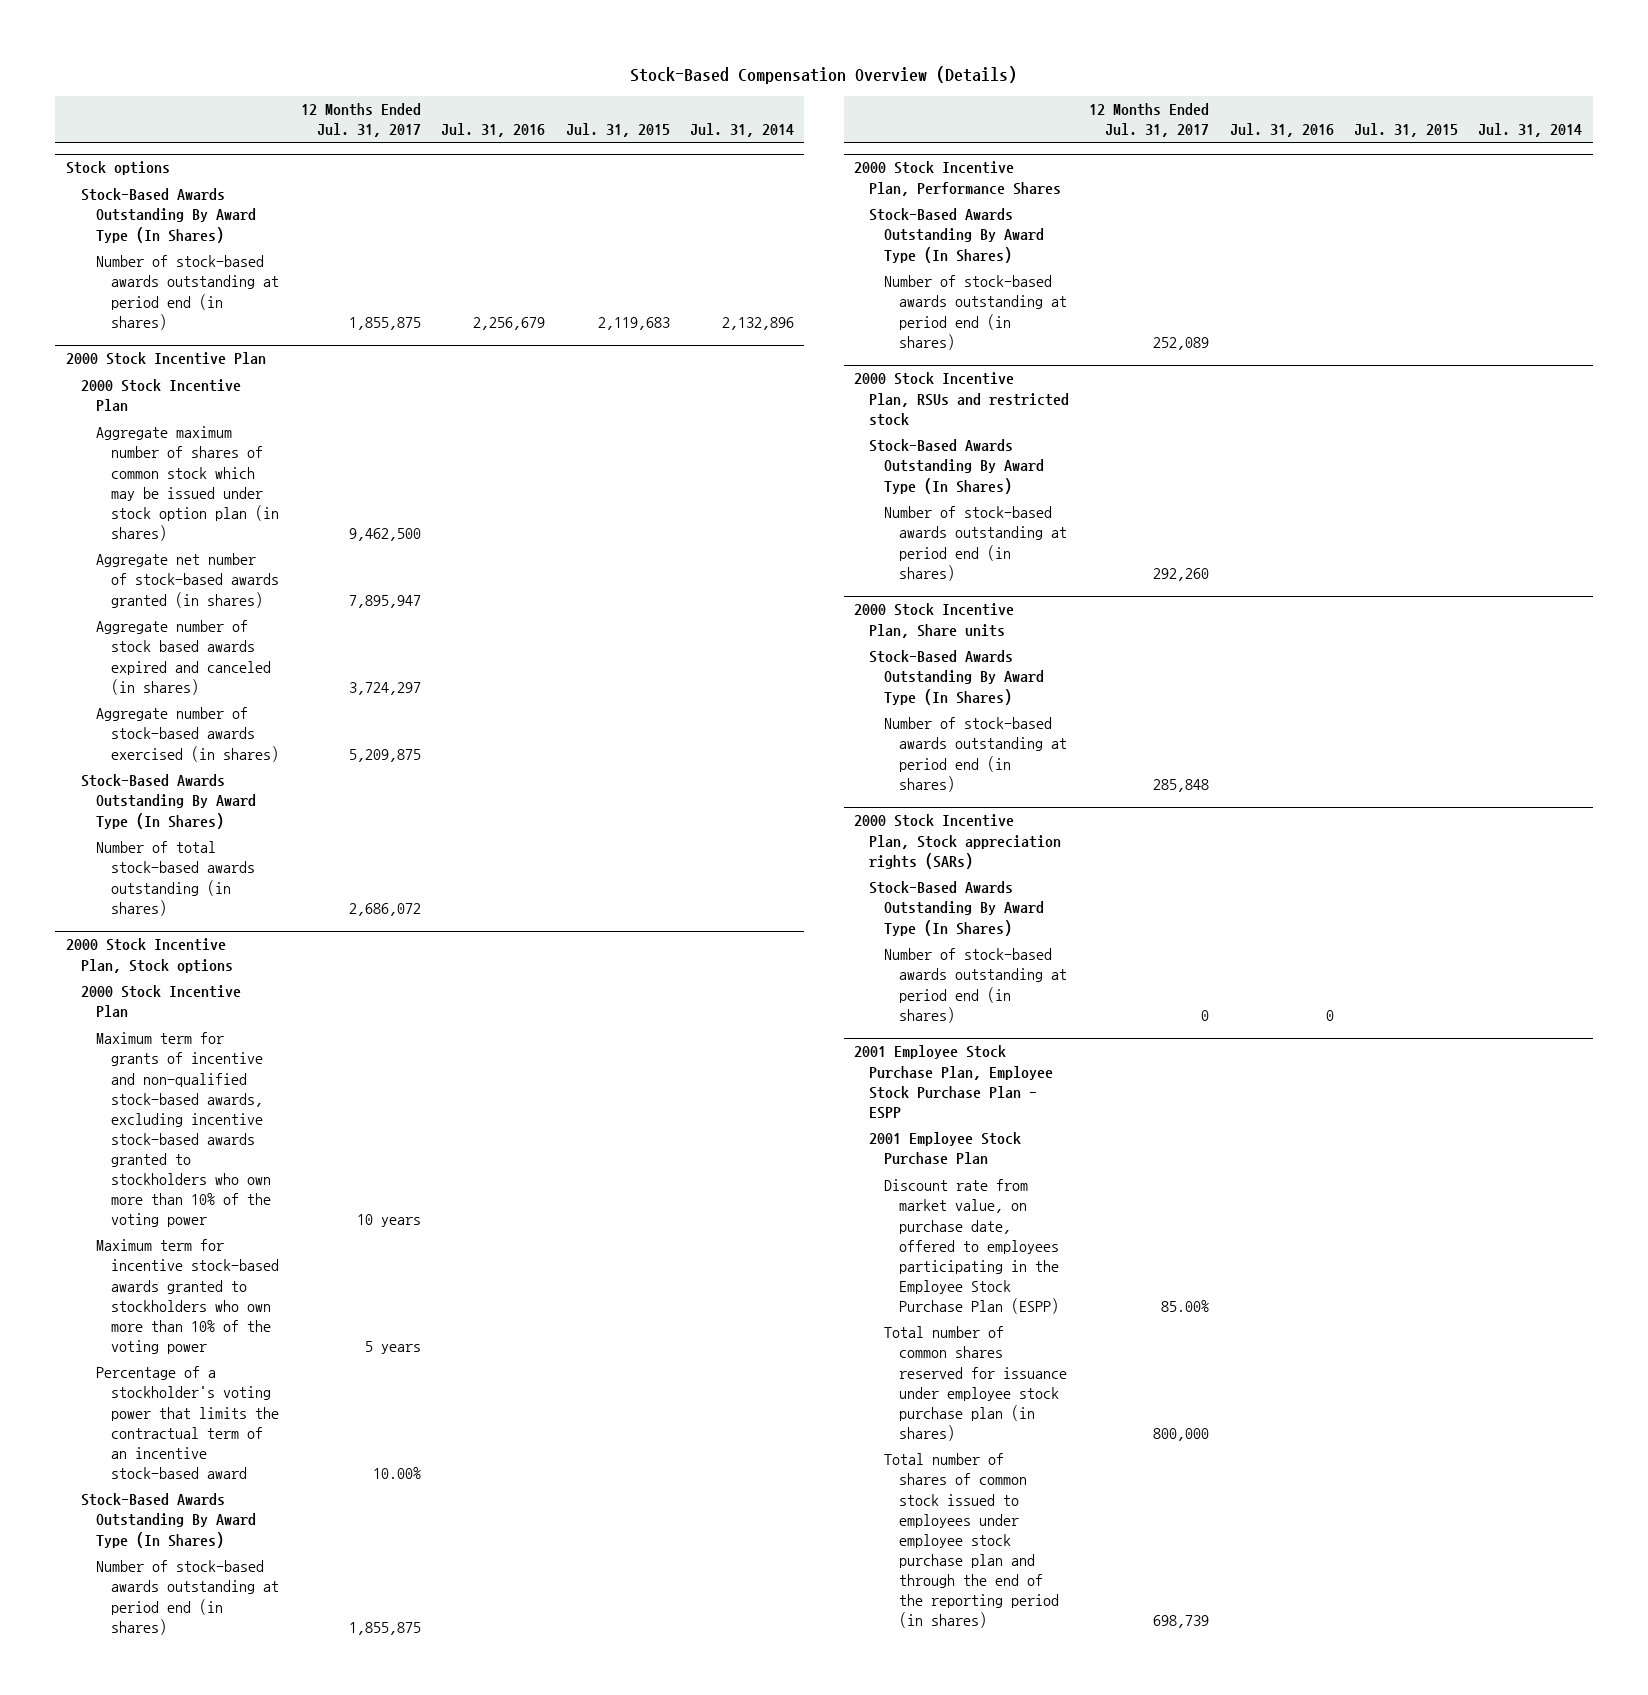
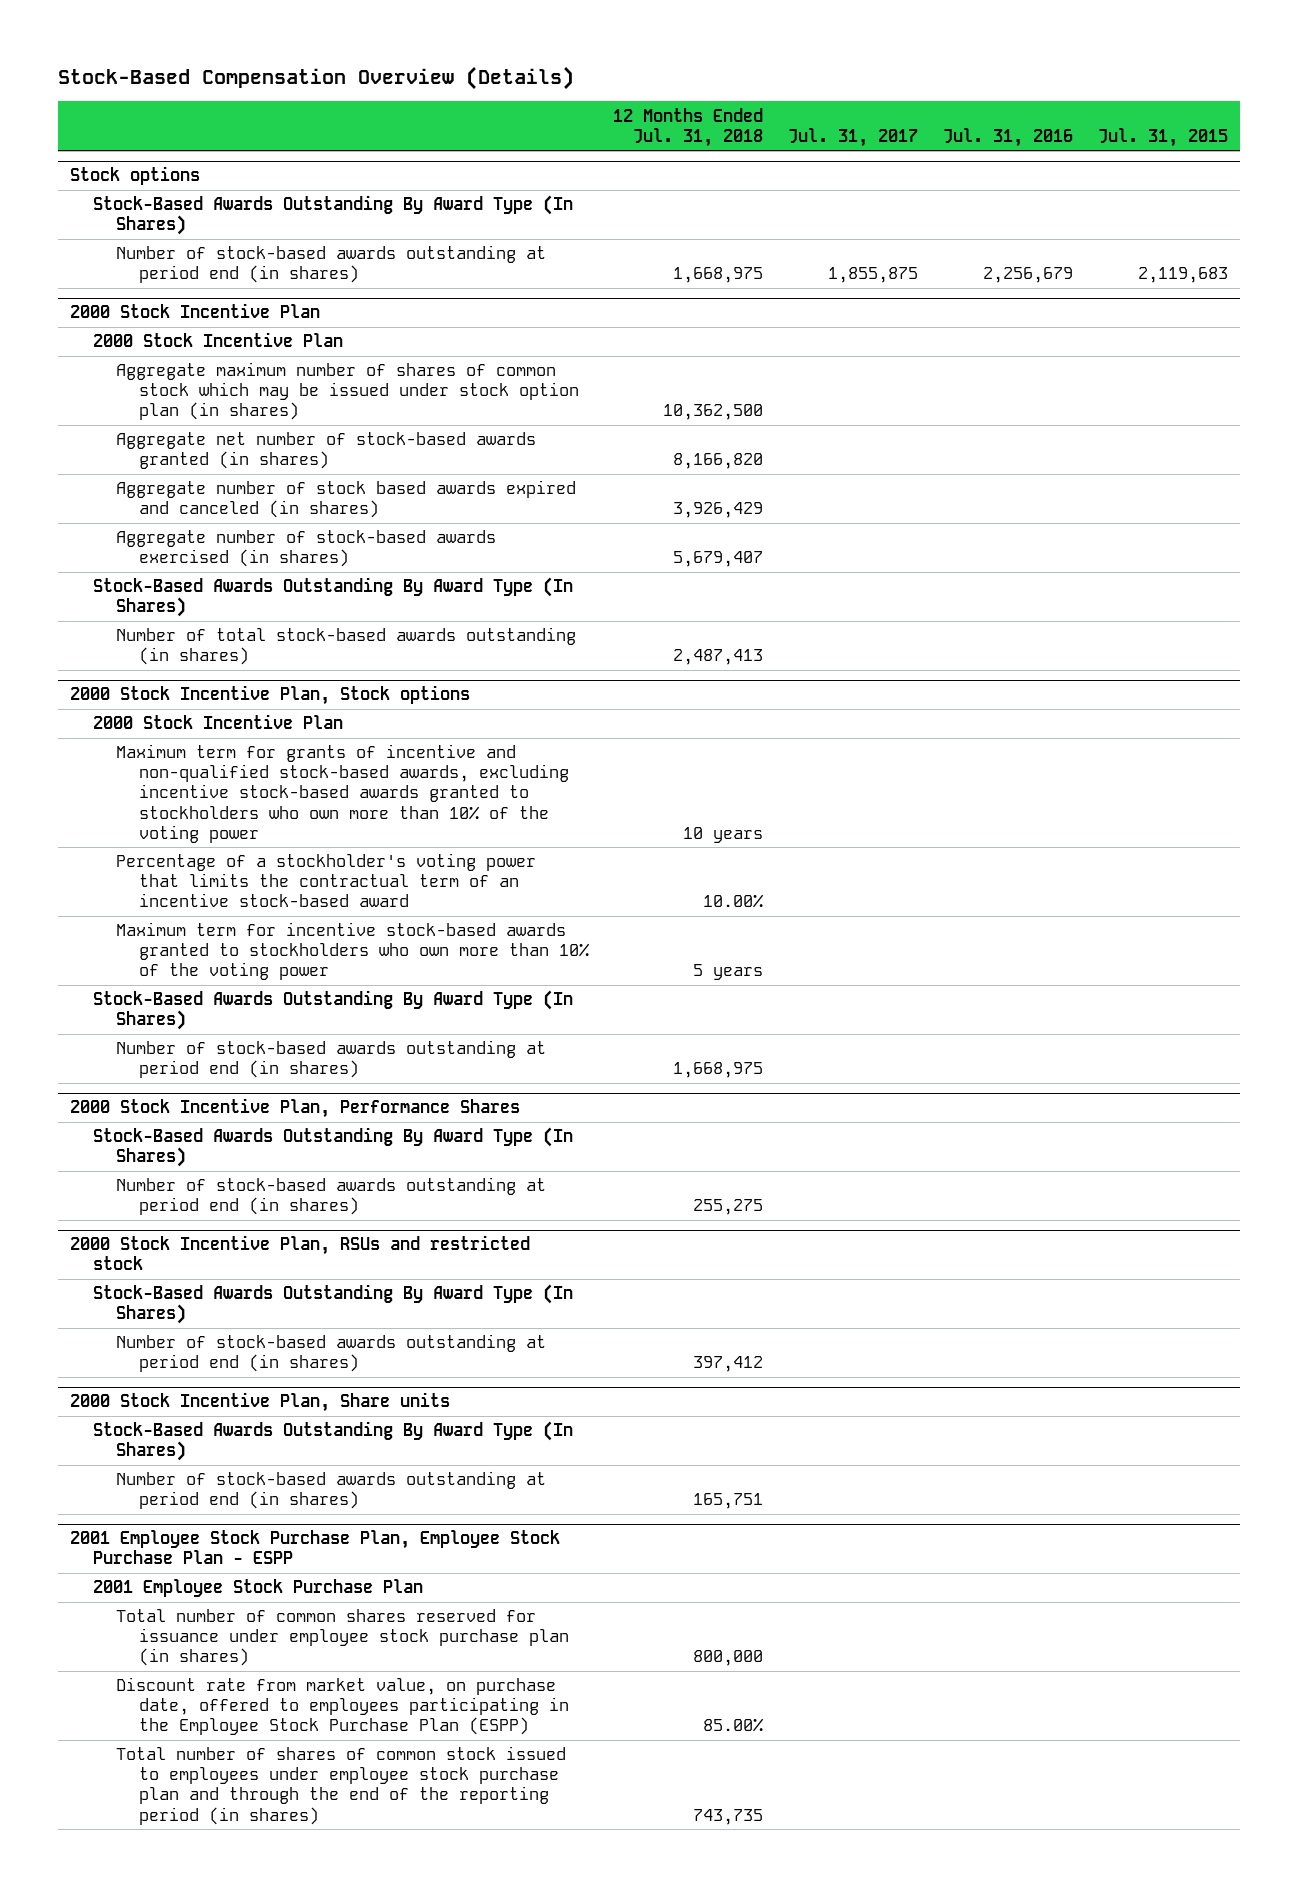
[301,103,422,138] 12 Months Ended Jul. 31, 2017 -> none
[690,123,795,138] Jul. 31, 2014 -> none
none -> [613,107,764,147] 12 Months Ended Jul. 31, 2018
none -> [788,127,919,147] Jul. 31, 2017
[95,1239,279,1354] Maximum term for incentive stock-based awards granted to stockholders who own more than 10% of the voting power -> [115,922,590,981] Maximum term for incentive stock-based awards granted to stockholders who own more than 10% of the voting power
[853,814,1062,869] 2000 Stock Incentive Plan, Stock appreciation rights (SARs) -> none
[869,881,1045,936] Stock-Based Awards Outstanding By Award Type (In Shares) -> none
[884,948,1068,1023] Number of stock-based awards outstanding at period end (in shares) -> none
[884,1179,1060,1314] Discount rate from market value, on purchase date, offered to employees participating in the Employee Stock Purchase Plan (ESPP) -> [115,1677,569,1736] Discount rate from market value, on purchase date, offered to employees participating in the Employee Stock Purchase Plan (ESPP)

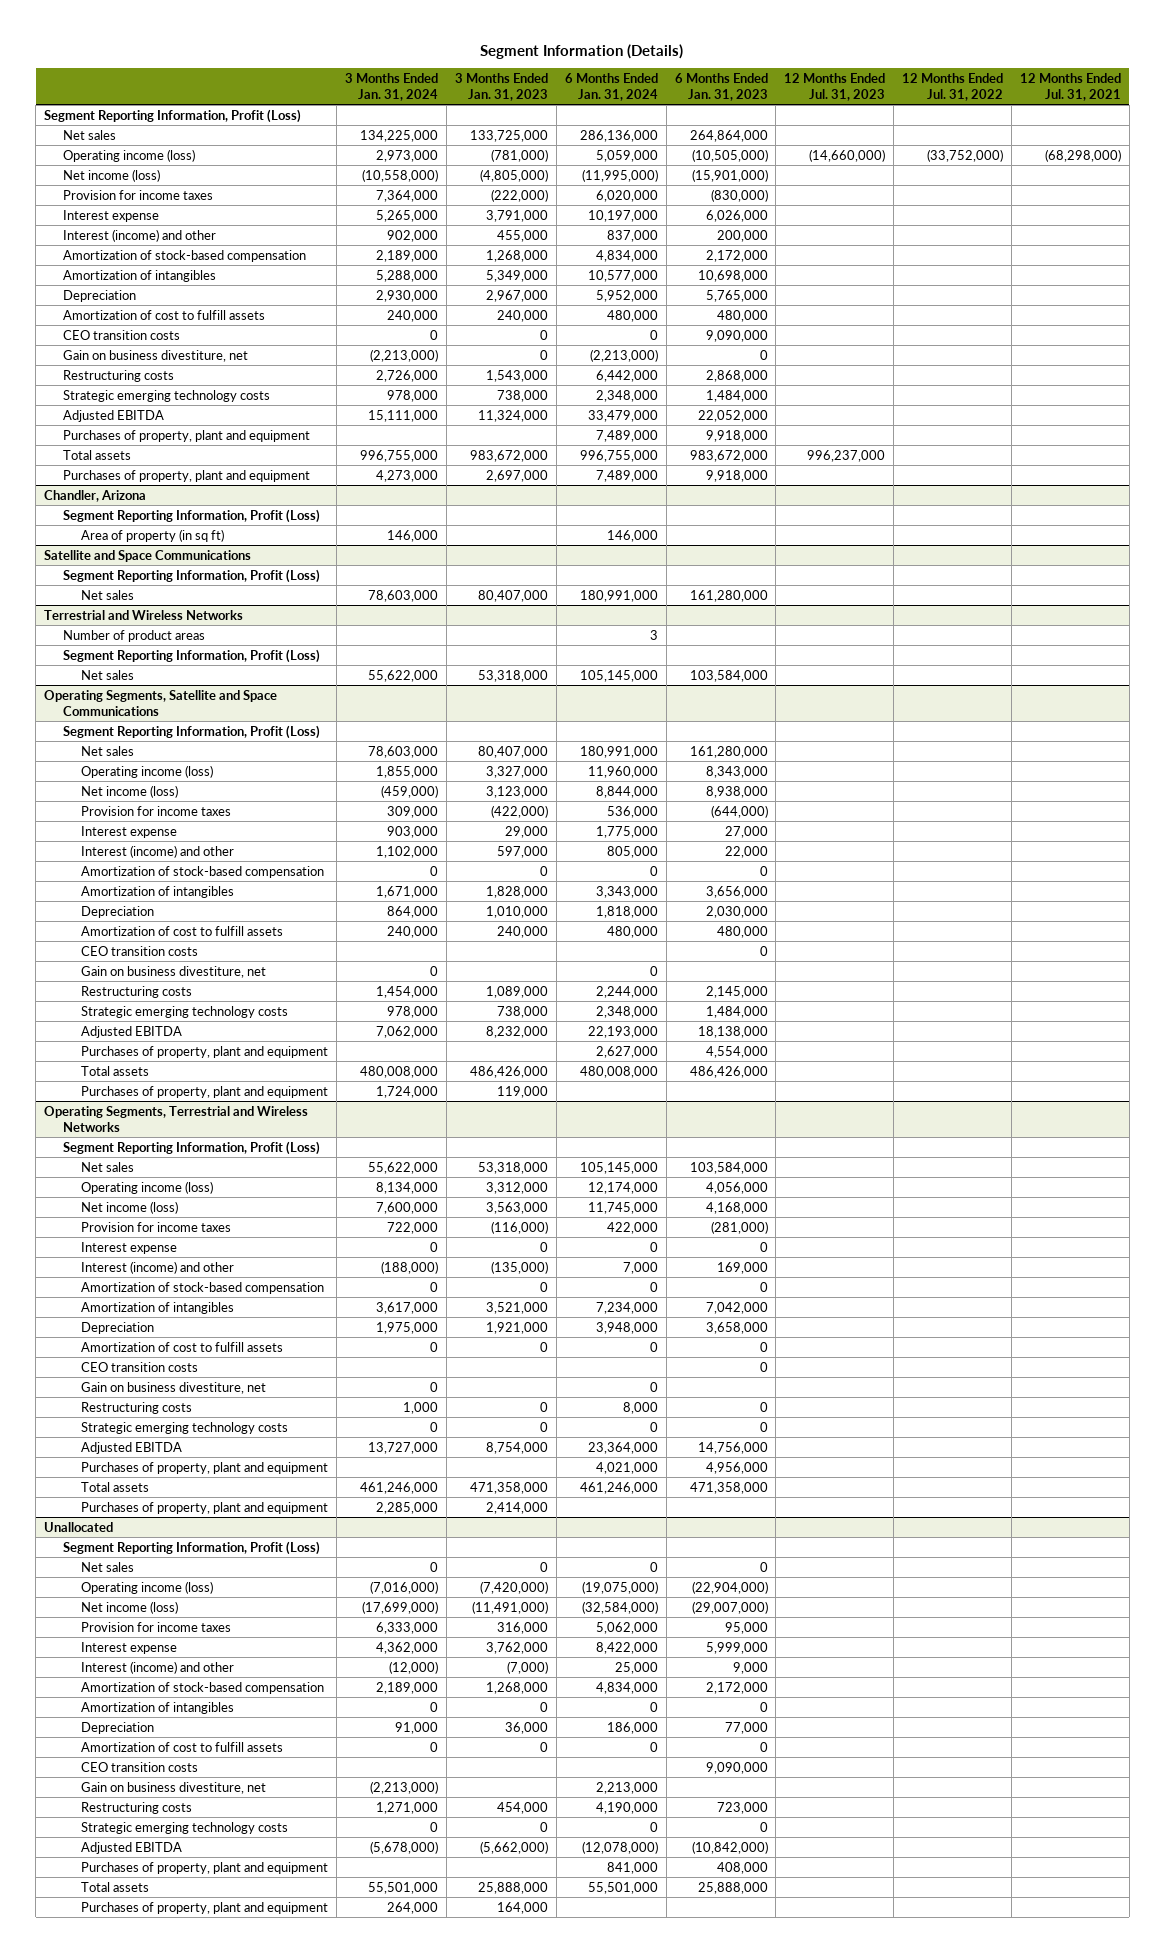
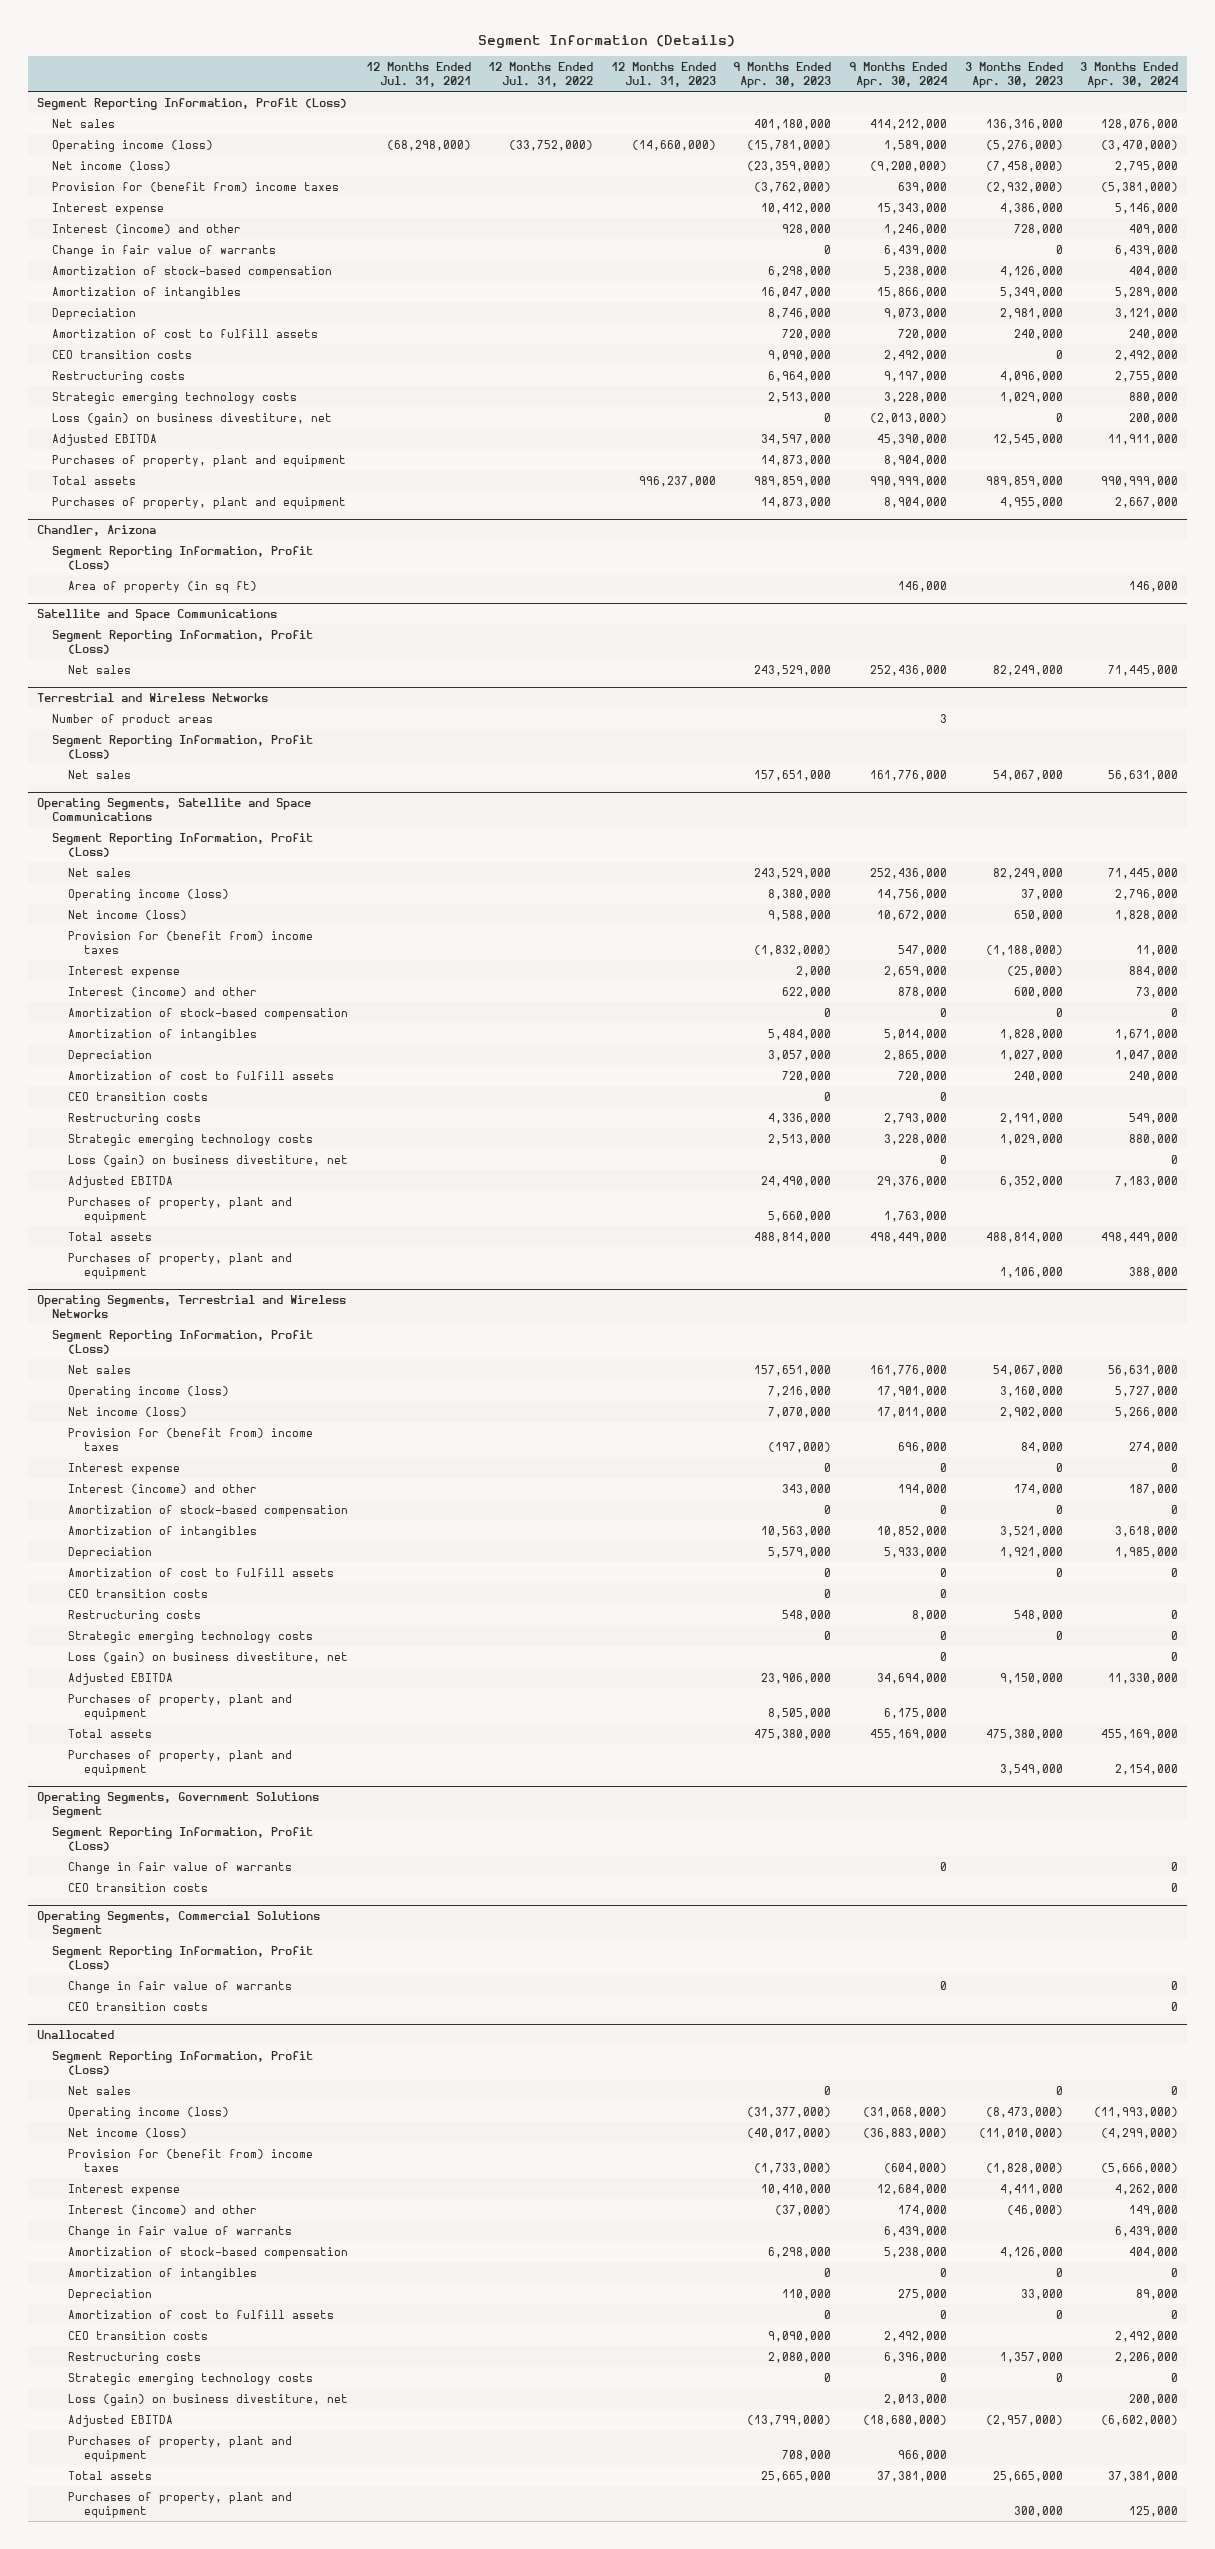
[345,73,439,102] 3 Months Ended Jan. 31, 2024 -> none
[454,73,548,102] 3 Months Ended Jan. 31, 2023 -> none
[564,73,658,102] 6 Months Ended Jan. 31, 2024 -> none
[674,73,768,102] 6 Months Ended Jan. 31, 2023 -> none
none -> [733,61,832,88] 9 Months Ended Apr. 30, 2023
none -> [848,61,947,88] 9 Months Ended Apr. 30, 2024
none -> [964,61,1063,88] 3 Months Ended Apr. 30, 2023
none -> [1080,61,1179,88] 3 Months Ended Apr. 30, 2024
[62,189,213,200] Provision for income taxes -> [52,181,340,192] Provision for (benefit from) income taxes
none -> [52,244,277,257] Change in fair value of warrants
[62,349,248,362] Gain on business divestiture, net -> none
none -> [52,412,333,425] Loss (gain) on business divestiture, net
[81,805,232,816] Provision for income taxes -> [68,930,314,954] Provision for (benefit from) income taxes
[81,965,267,978] Gain on business divestiture, net -> none
none -> [68,1154,349,1167] Loss (gain) on business divestiture, net
[81,1221,232,1232] Provision for income taxes -> [68,1427,314,1451] Provision for (benefit from) income taxes
[81,1381,267,1394] Gain on business divestiture, net -> none
none -> [68,1651,349,1664] Loss (gain) on business divestiture, net
none -> [36,1791,319,1818] Operating Segments, Government Solutions Segment
none -> [52,1826,314,1851] Segment Reporting Information, Profit (Loss)
none -> [68,1861,293,1874] Change in fair value of warrants
none -> [68,1882,209,1892] CEO transition costs
none -> [36,1910,320,1937] Operating Segments, Commercial Solutions Segment
none -> [52,1945,314,1970] Segment Reporting Information, Profit (Loss)
none -> [68,1980,293,1993] Change in fair value of warrants
none -> [68,2001,209,2011] CEO transition costs
[81,1621,232,1632] Provision for income taxes -> [68,2148,314,2172] Provision for (benefit from) income taxes
none -> [68,2225,293,2238] Change in fair value of warrants
[81,1781,267,1794] Gain on business divestiture, net -> none
none -> [68,2393,349,2406] Loss (gain) on business divestiture, net

